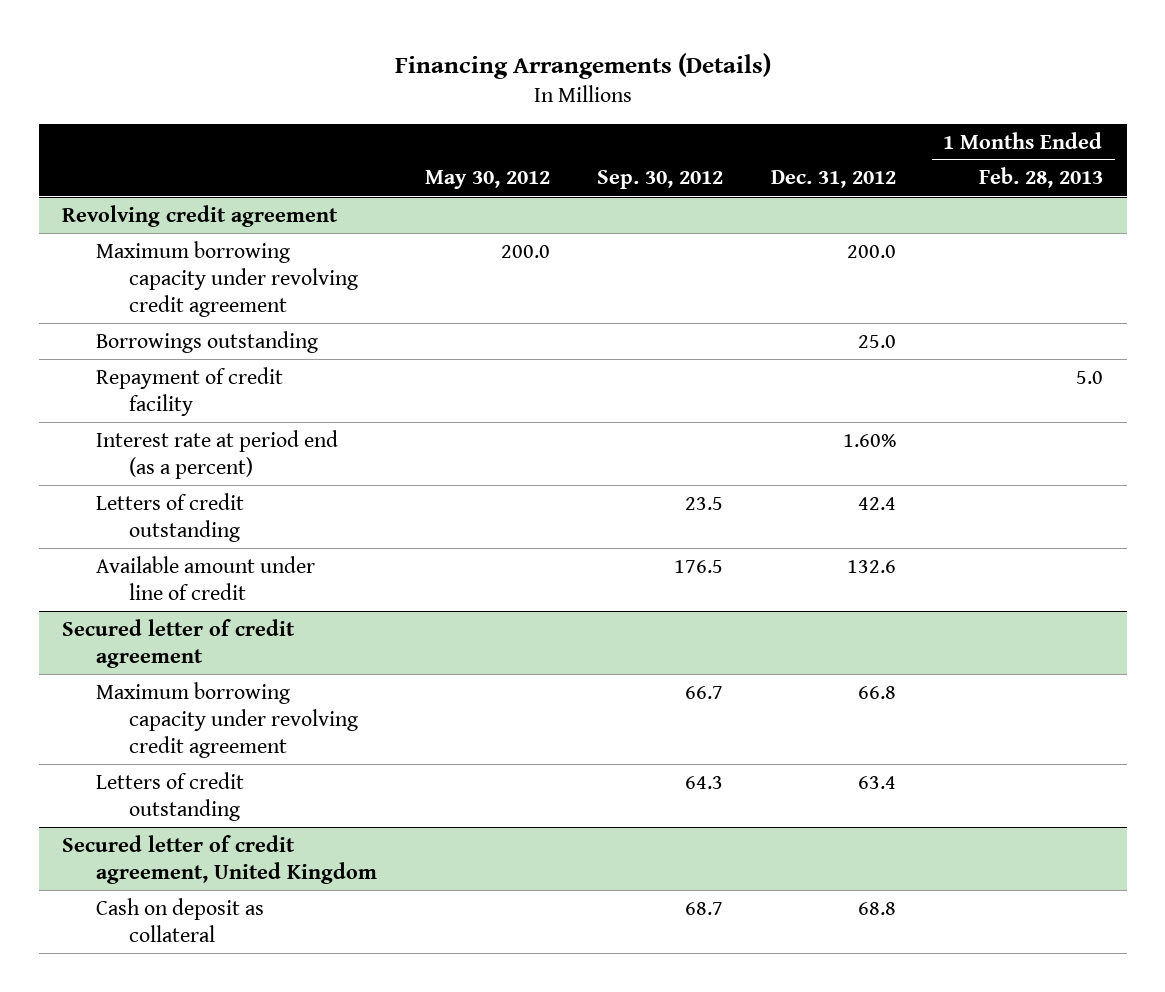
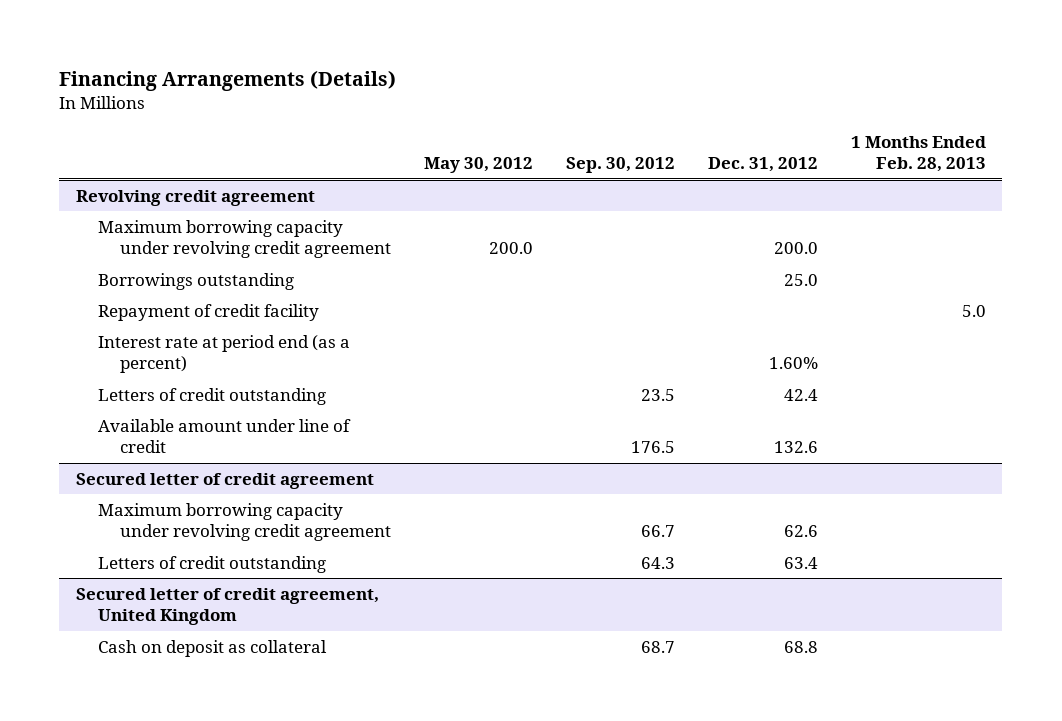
[858,685,897,699] 66.8 -> [783,525,818,538] 62.6

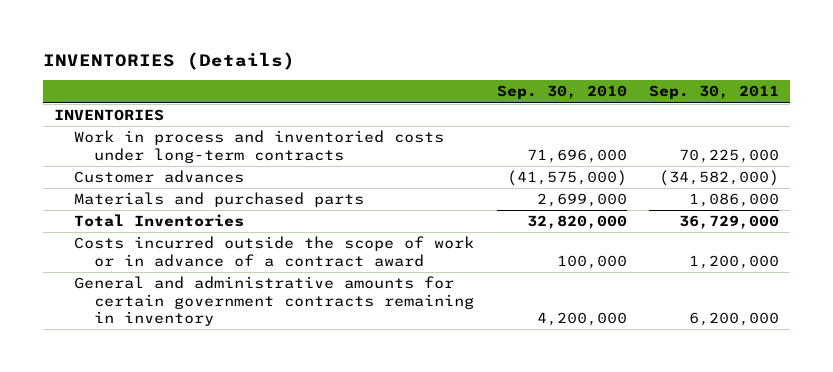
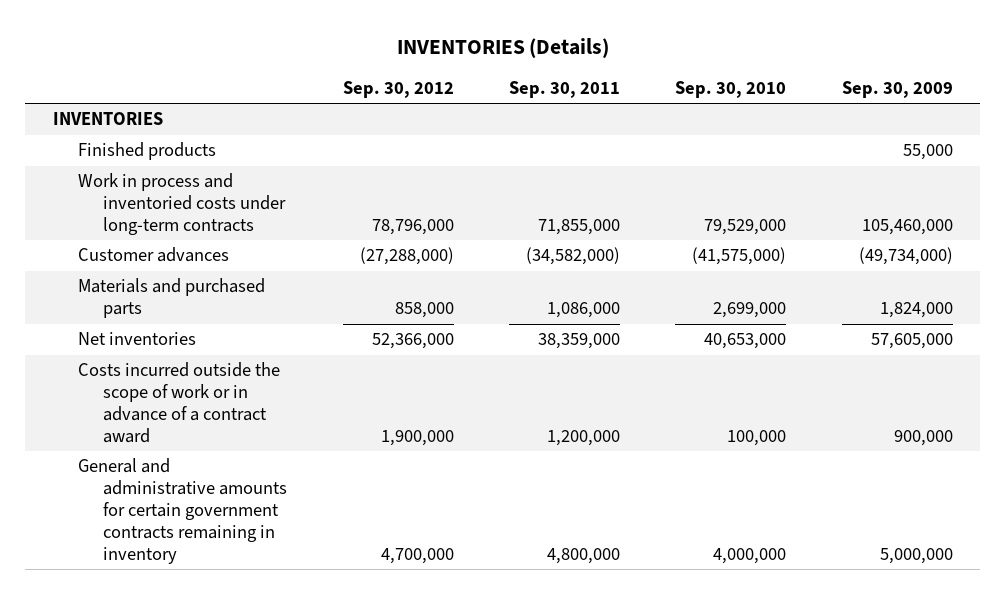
none -> [342,81,454,99] Sep. 30, 2012
none -> [841,81,953,99] Sep. 30, 2009
none -> [78,142,217,161] Finished products
[526,148,627,163] 71,696,000 -> [704,219,787,236] 79,529,000
[678,148,779,163] 70,225,000 -> [538,219,621,236] 71,855,000
[74,214,245,228] Total Inventories -> [78,332,197,346] Net inventories
[526,215,627,230] 32,820,000 -> [704,333,787,350] 40,653,000
[678,215,779,230] 36,729,000 -> [538,333,621,350] 38,359,000
[536,312,627,327] 4,200,000 -> [713,547,787,564] 4,000,000
[688,312,779,327] 6,200,000 -> [547,547,621,564] 4,800,000

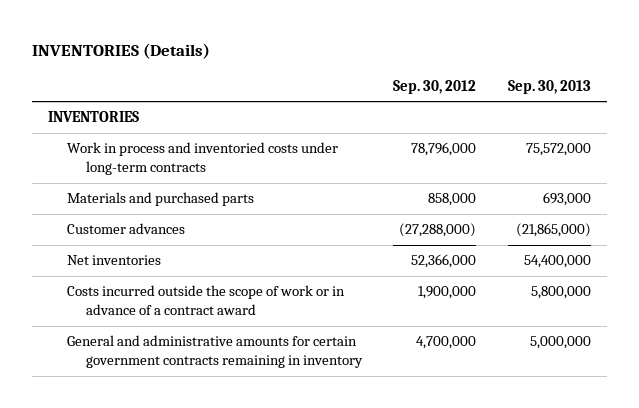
[509,81,621,99] Sep. 30, 2011 -> none
[675,81,787,99] Sep. 30, 2010 -> none
[841,81,953,99] Sep. 30, 2009 -> none
none -> [507,79,591,94] Sep. 30, 2013
[78,142,217,161] Finished products -> none
[78,247,230,263] Customer advances -> [66,223,185,235] Customer advances

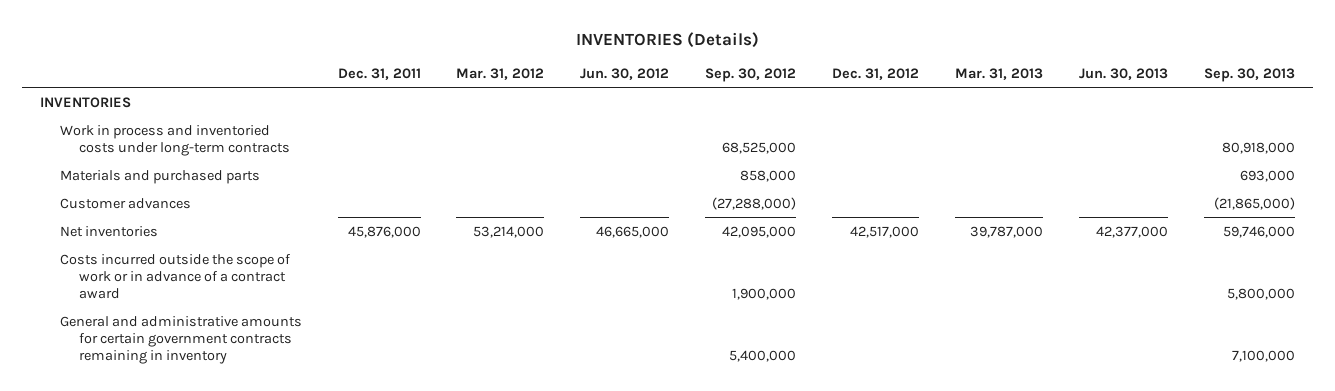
none -> [337,68,421,81] Dec. 31, 2011
none -> [456,68,545,81] Mar. 31, 2012
none -> [580,68,670,81] Jun. 30, 2012
none -> [832,68,920,81] Dec. 31, 2012
none -> [955,68,1044,81] Mar. 31, 2013
none -> [1079,68,1169,81] Jun. 30, 2013
[411,142,477,157] 78,796,000 -> [722,141,797,154] 68,525,000
[525,143,591,157] 75,572,000 -> [1222,141,1296,154] 80,918,000
[411,254,477,269] 52,366,000 -> [722,225,797,238] 42,095,000
[523,255,591,269] 54,400,000 -> [1223,225,1296,238] 59,746,000
[416,336,477,350] 4,700,000 -> [729,349,797,362] 5,400,000
[529,336,591,350] 5,000,000 -> [1232,349,1296,362] 7,100,000

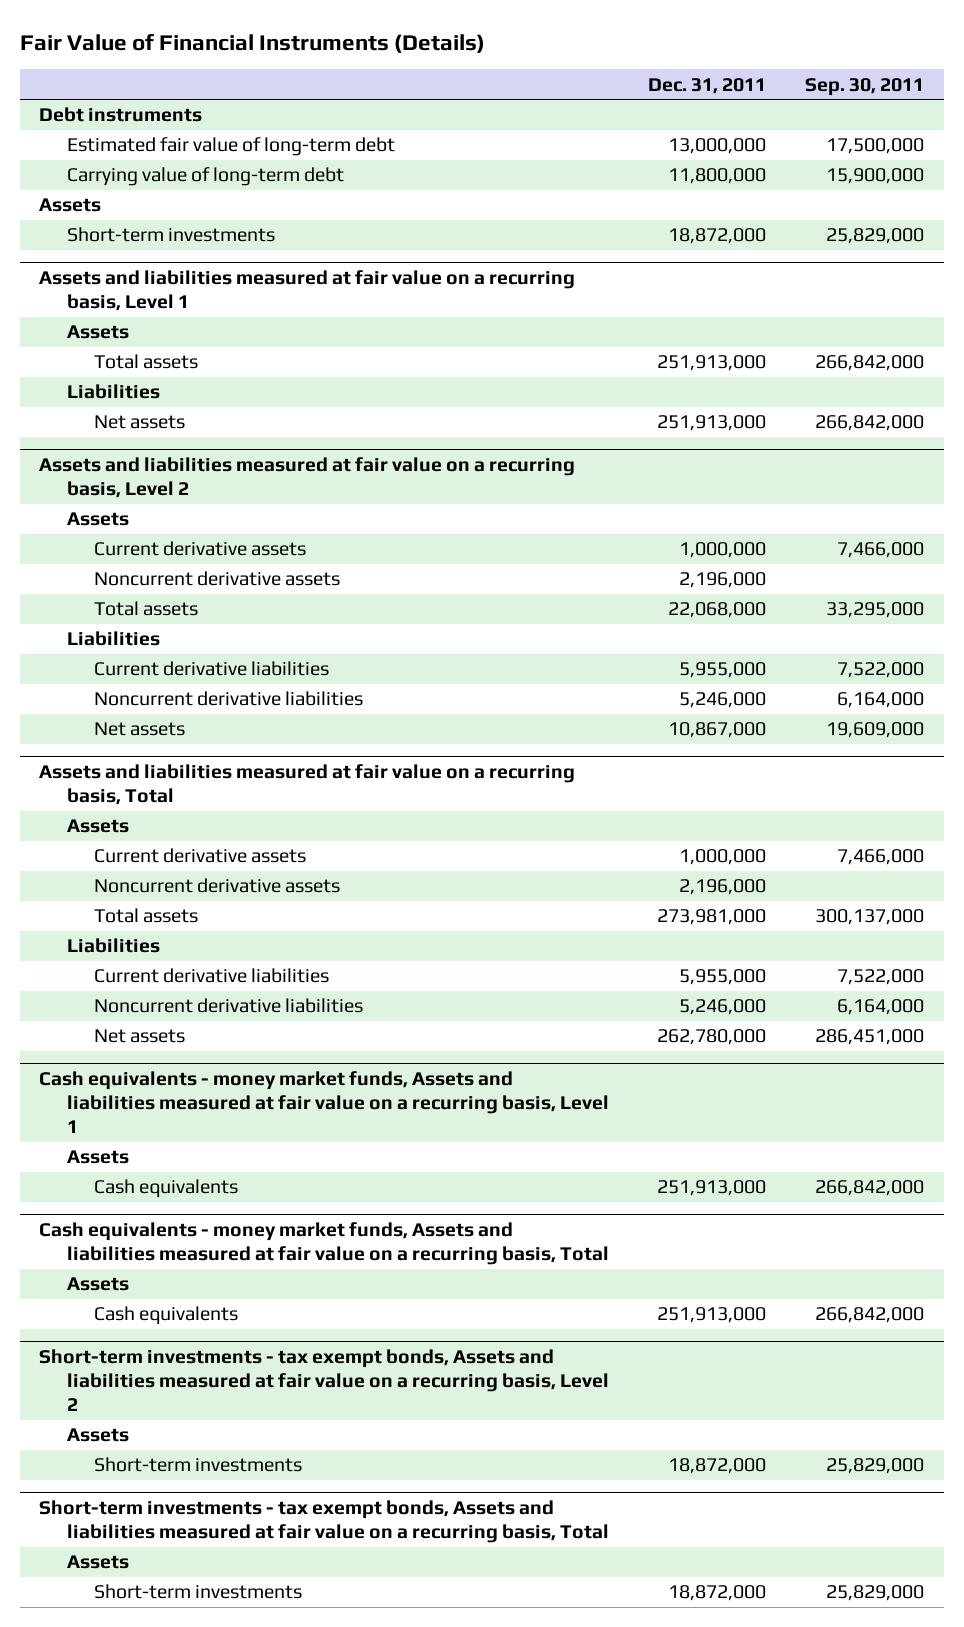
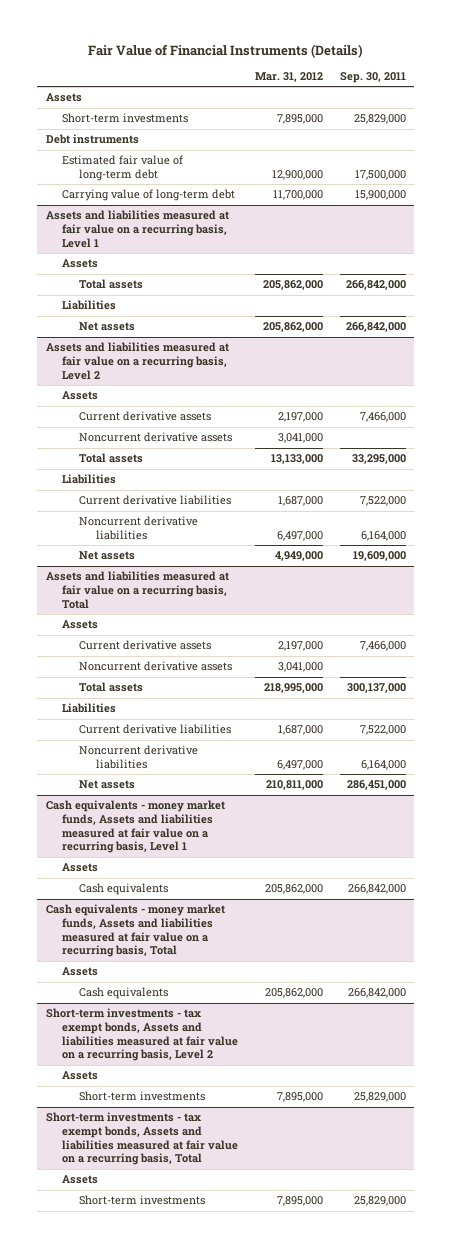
[648,77,767,94] Dec. 31, 2011 -> none
none -> [255,72,324,83] Mar. 31, 2012
[39,198,102,213] Assets -> [45,93,82,103] Assets
[66,227,275,243] Short-term investments -> [62,113,189,124] Short-term investments

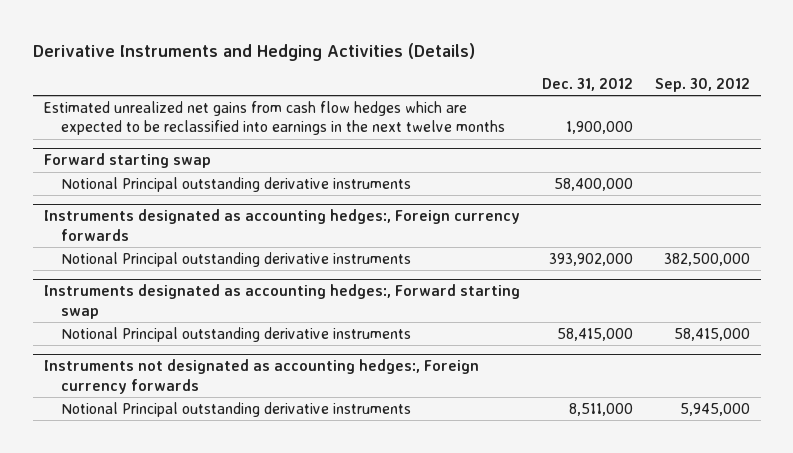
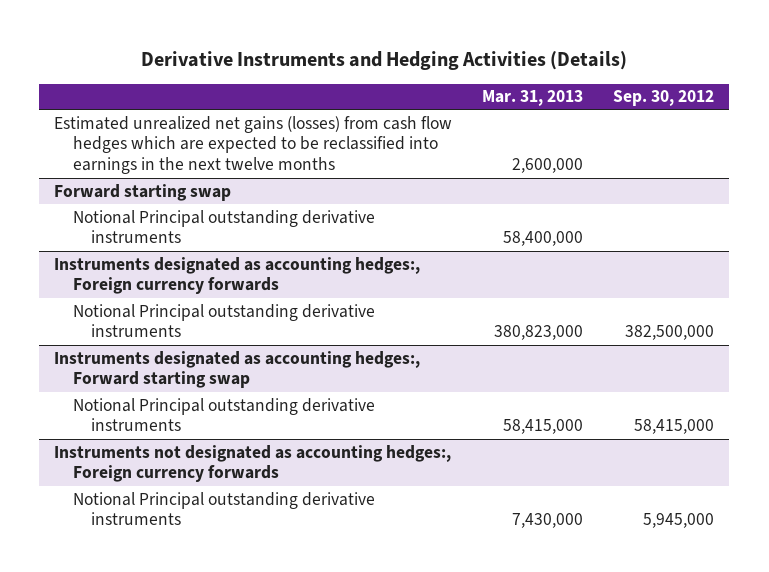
[541,77,633,91] Dec. 31, 2012 -> none
none -> [482,90,584,107] Mar. 31, 2013
[43,100,505,136] Estimated unrealized net gains from cash flow hedges which are expected to be reclassified into earnings in the next twelve months -> [54,115,453,175] Estimated unrealized net gains (losses) from cash flow hedges which are expected to be reclassified into earnings in the next twelve months

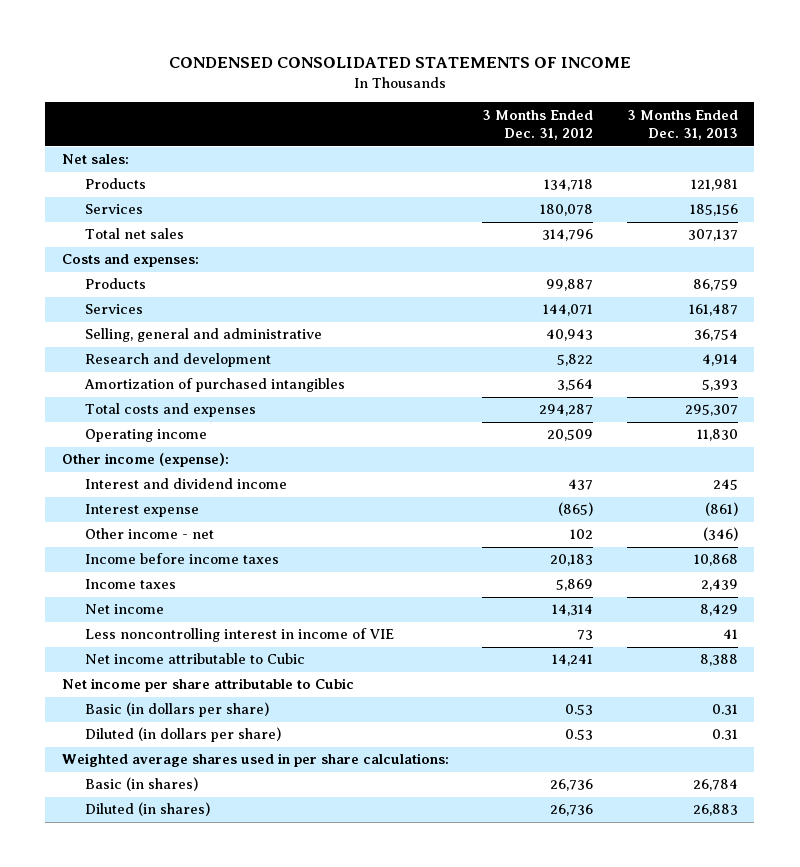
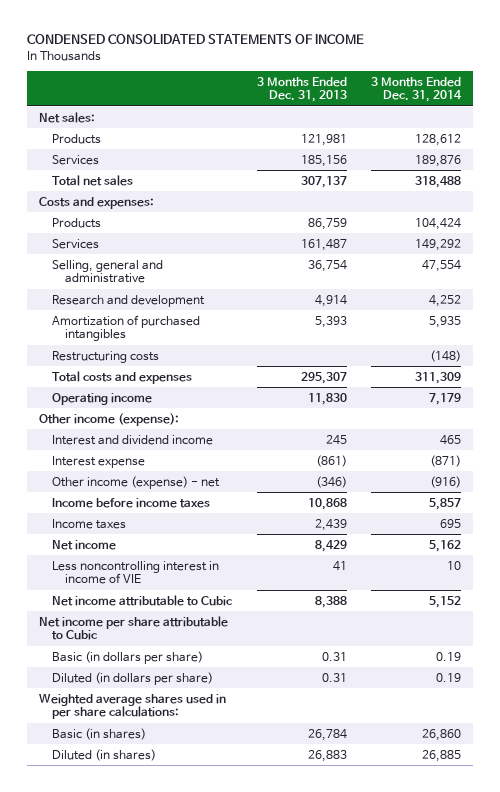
[482,109,594,141] 3 Months Ended Dec. 31, 2012 -> none
none -> [371,76,463,103] 3 Months Ended Dec. 31, 2014
none -> [52,350,160,363] Restructuring costs
[84,528,214,540] Other income - net -> [52,475,221,489] Other income (expense) - net

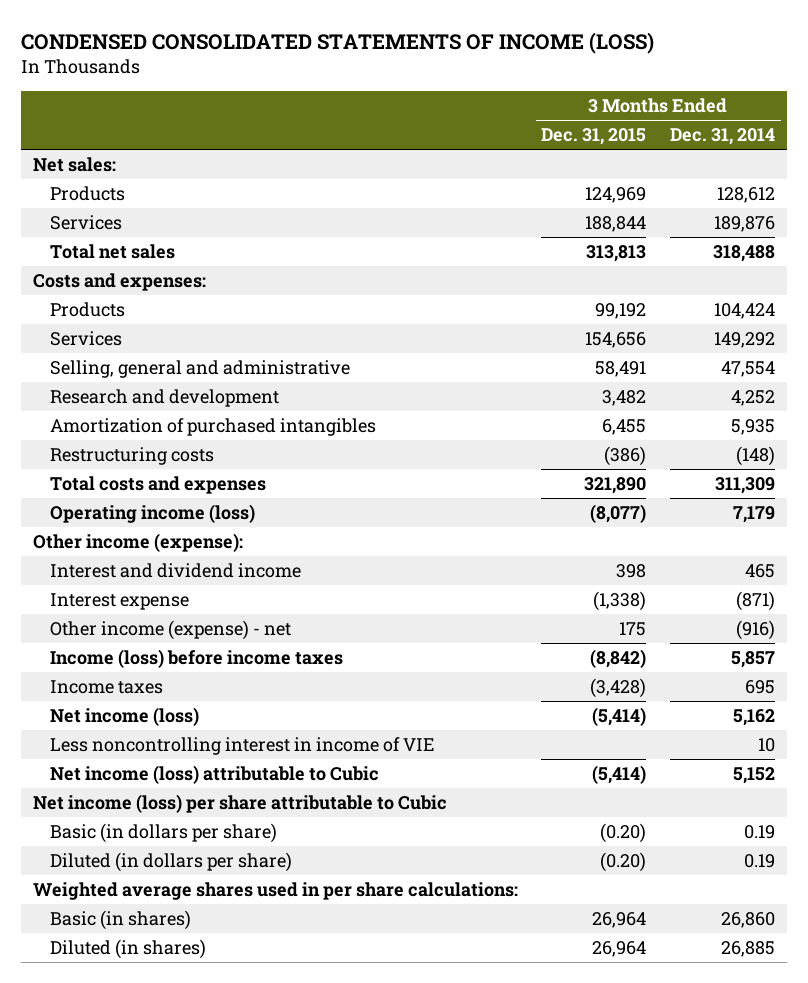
[26,34,364,45] CONDENSED CONSOLIDATED STATEMENTS OF INCOME -> [20,31,654,54] CONDENSED CONSOLIDATED STATEMENTS OF INCOME (LOSS)
[256,76,347,103] 3 Months Ended Dec. 31, 2013 -> none
none -> [541,128,647,146] Dec. 31, 2015
[52,392,153,405] Operating income -> [50,504,256,524] Operating income (loss)
[52,497,211,508] Income before income taxes -> [50,649,344,669] Income (loss) before income taxes
[52,539,117,550] Net income -> [50,707,200,727] Net income (loss)
[52,594,233,606] Net income attributable to Cubic -> [50,765,380,785] Net income (loss) attributable to Cubic
[38,615,228,641] Net income per share attributable to Cubic -> [32,794,447,814] Net income (loss) per share attributable to Cubic

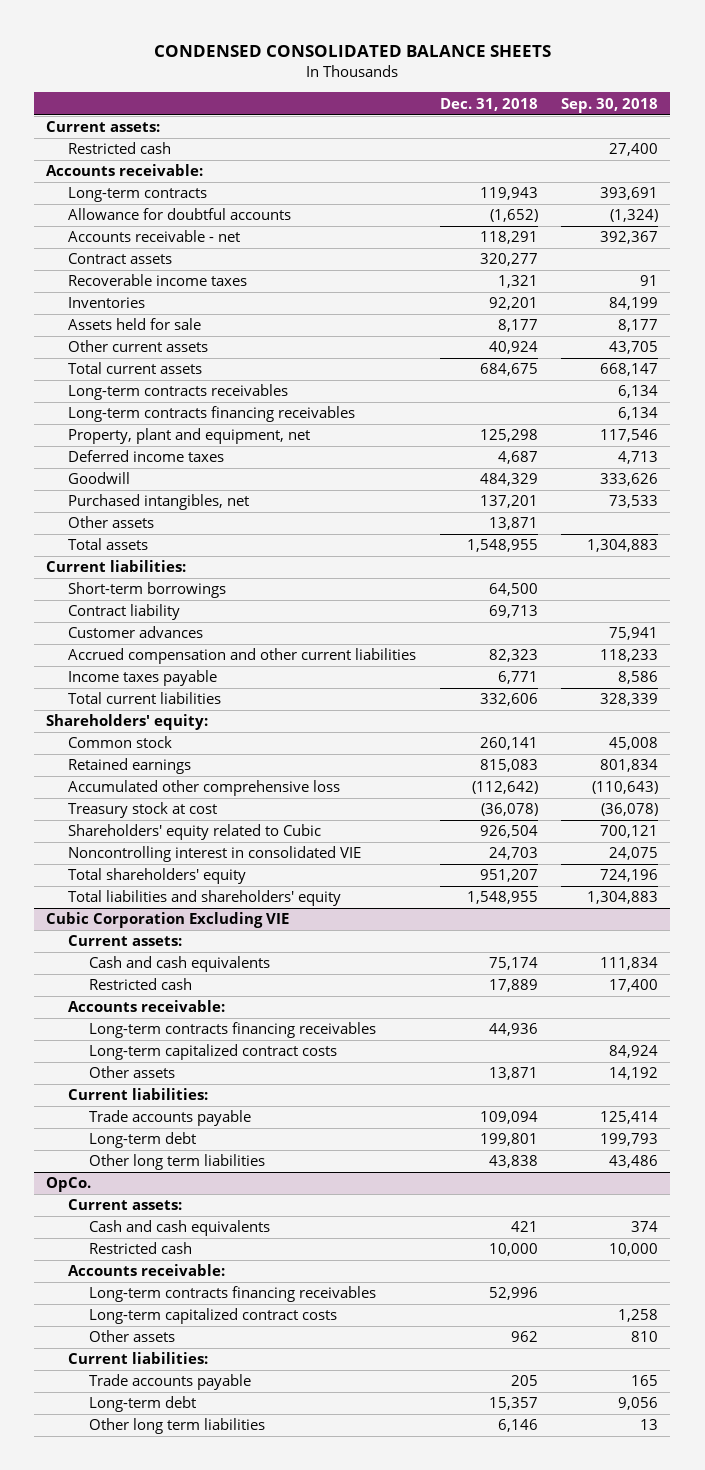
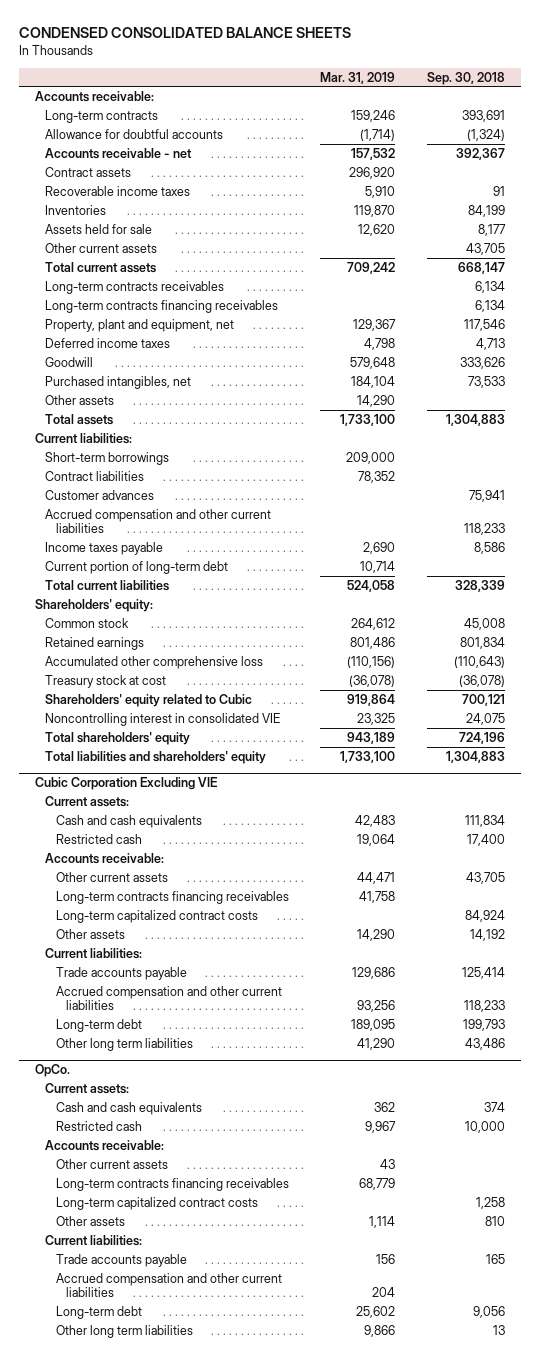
[439,97,538,111] Dec. 31, 2018 -> none
none -> [320,71,396,84] Mar. 31, 2019
[46,121,161,133] Current assets: -> none
[67,142,171,155] Restricted cash -> none
[67,604,180,621] Contract liability -> [45,470,145,481] Contract liabilities
none -> [45,560,229,574] Current portion of long-term debt
none -> [55,871,168,882] Other current assets
none -> [55,985,282,1011] Accrued compensation and other current liabilities
none -> [55,1158,168,1169] Other current assets
none -> [55,1272,282,1298] Accrued compensation and other current liabilities

